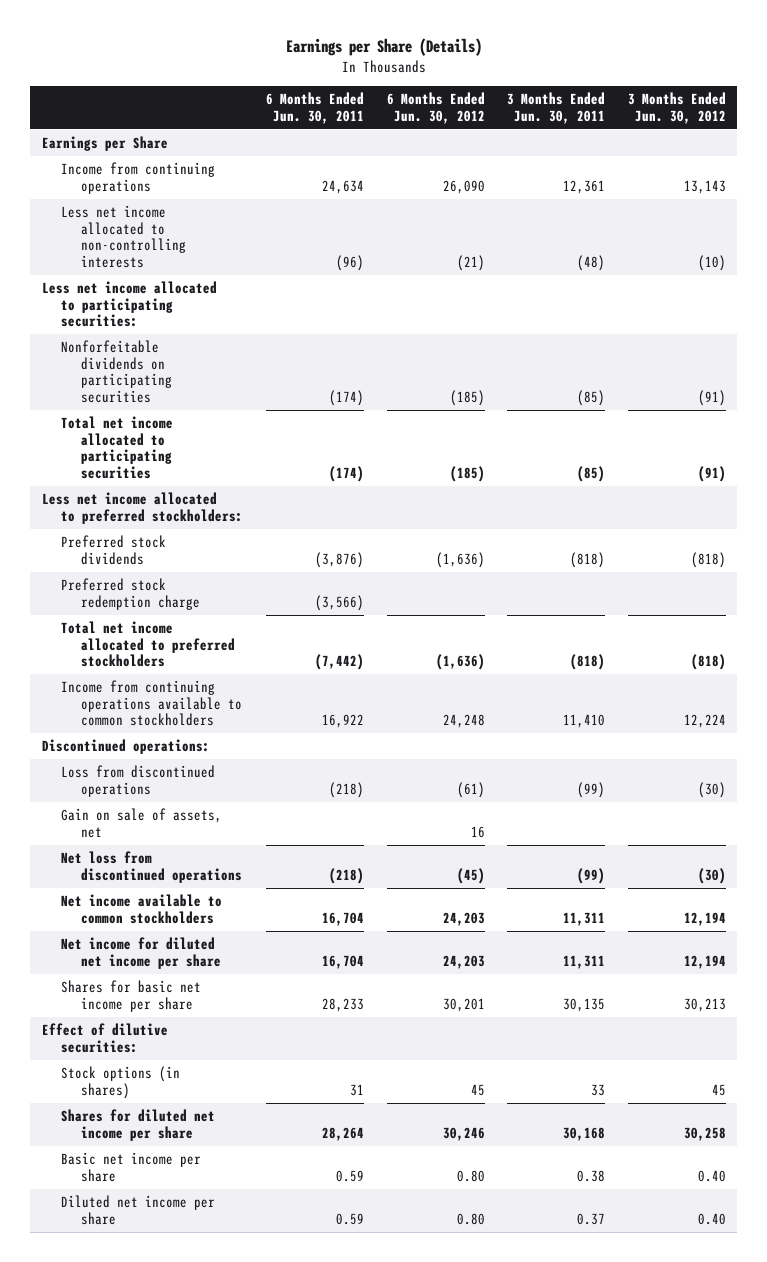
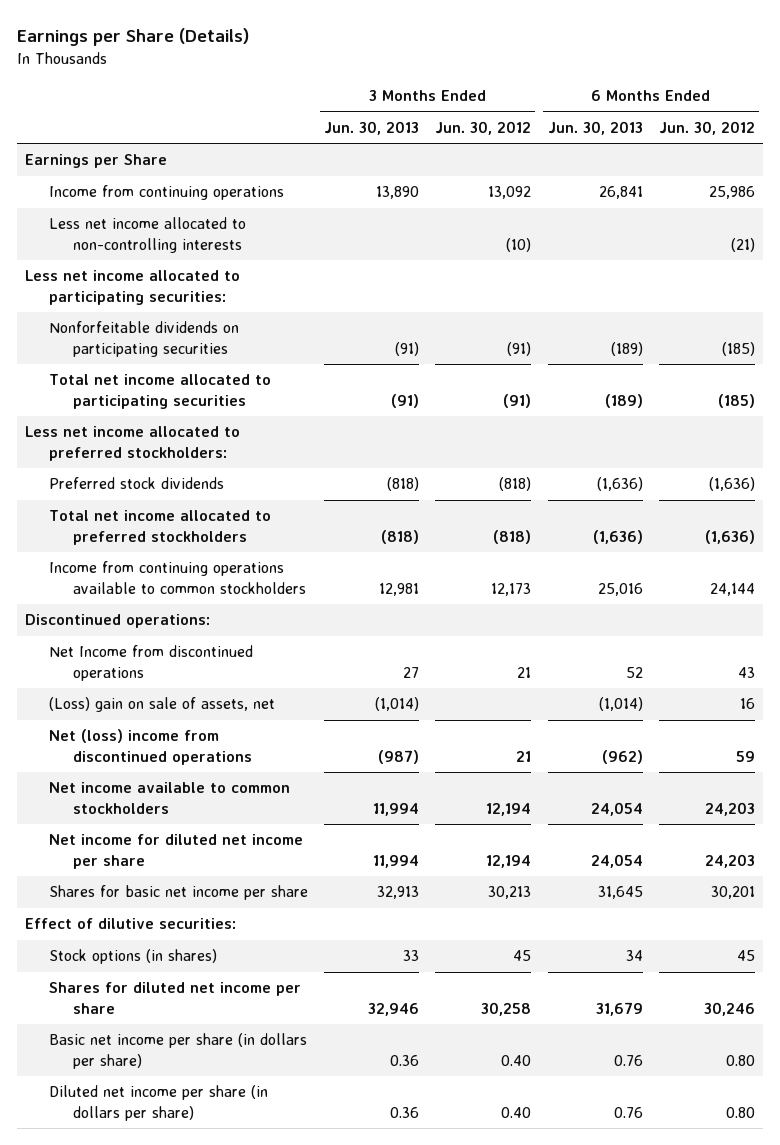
[265,91,364,124] 6 Months Ended Jun. 30, 2011 -> none
[507,91,606,124] 3 Months Ended Jun. 30, 2011 -> none
none -> [324,121,420,136] Jun. 30, 2013
none -> [547,121,643,136] Jun. 30, 2013
[442,179,485,194] 26,090 -> [708,186,755,200] 25,986
[683,179,726,194] 13,143 -> [488,186,532,200] 13,092
[61,578,201,610] Preferred stock redemption charge -> none
[442,714,485,729] 24,248 -> [709,582,755,596] 24,144
[683,714,726,729] 12,224 -> [491,582,532,596] 12,173
[61,765,216,797] Loss from discontinued operations -> [48,645,253,681] Net Income from discontinued operations
[456,781,485,798] (61) -> [737,666,755,678] 43
[697,781,726,798] (30) -> [517,666,532,678] 21
[61,808,223,838] Gain on sale of assets, net -> [48,697,275,713] (Loss) gain on sale of assets, net
[61,851,243,883] Net loss from discontinued operations -> [48,729,252,765] Net (loss) income from discontinued operations
[456,867,485,884] (45) -> [735,750,755,762] 59
[697,867,726,884] (30) -> [516,750,532,762] 21
[61,1152,202,1182] Basic net income per share -> [48,1033,307,1069] Basic net income per share (in dollars per share)
[61,1195,216,1225] Diluted net income per share -> [48,1085,268,1121] Diluted net income per share (in dollars per share)

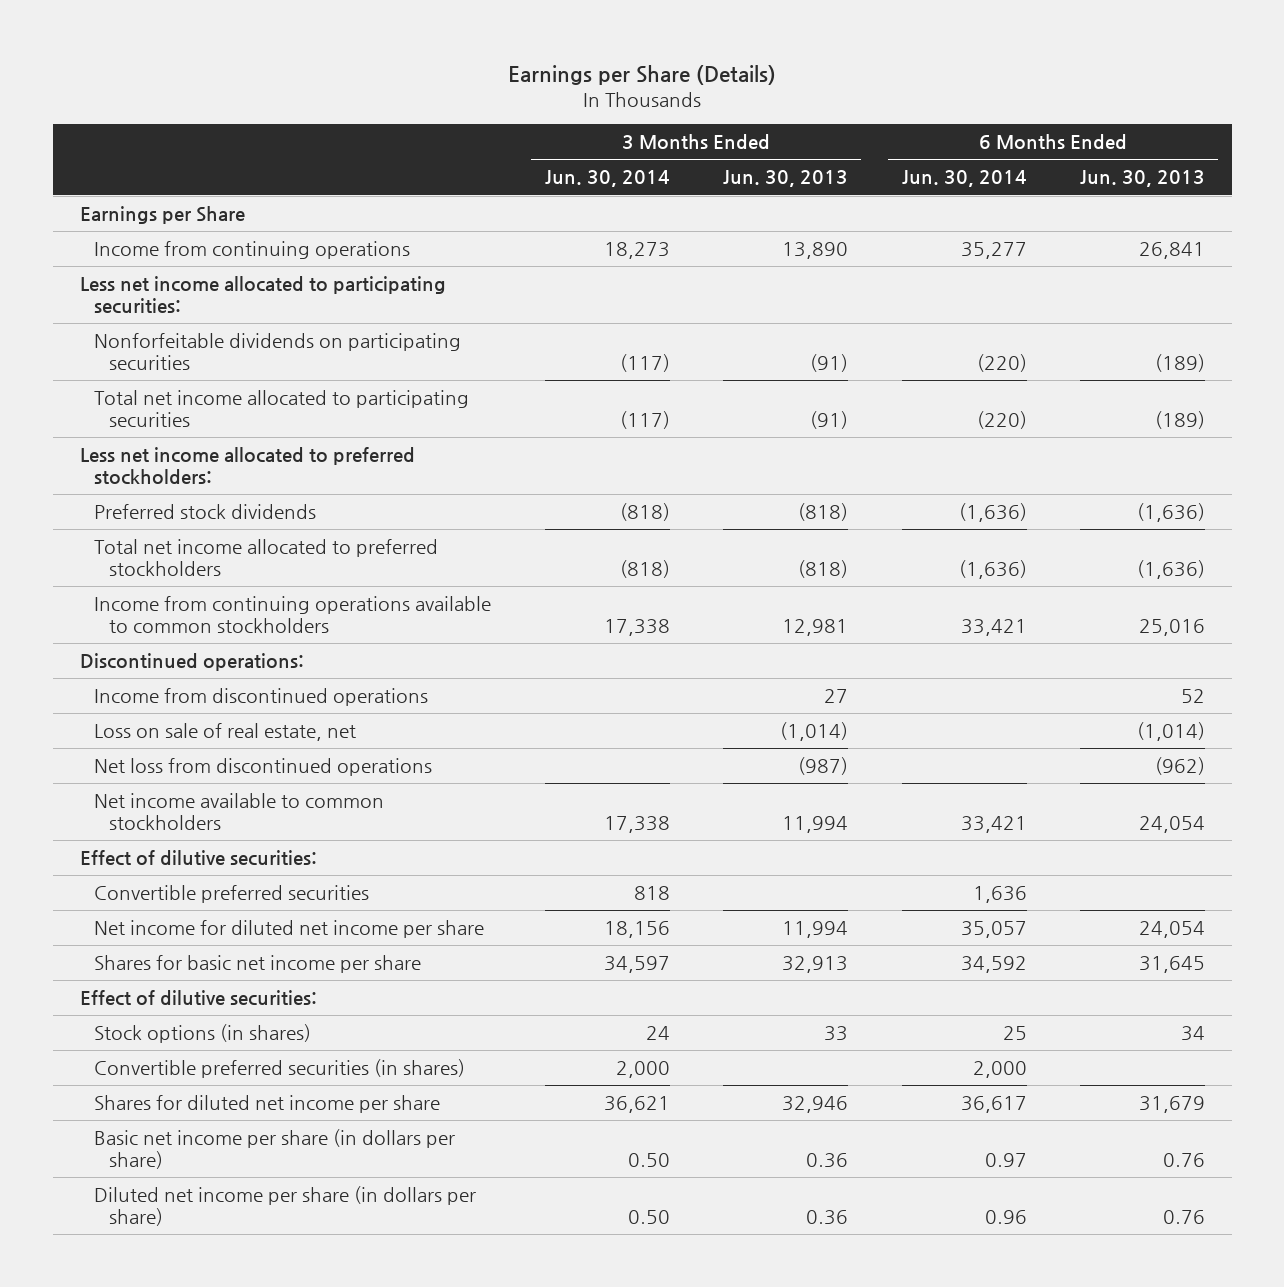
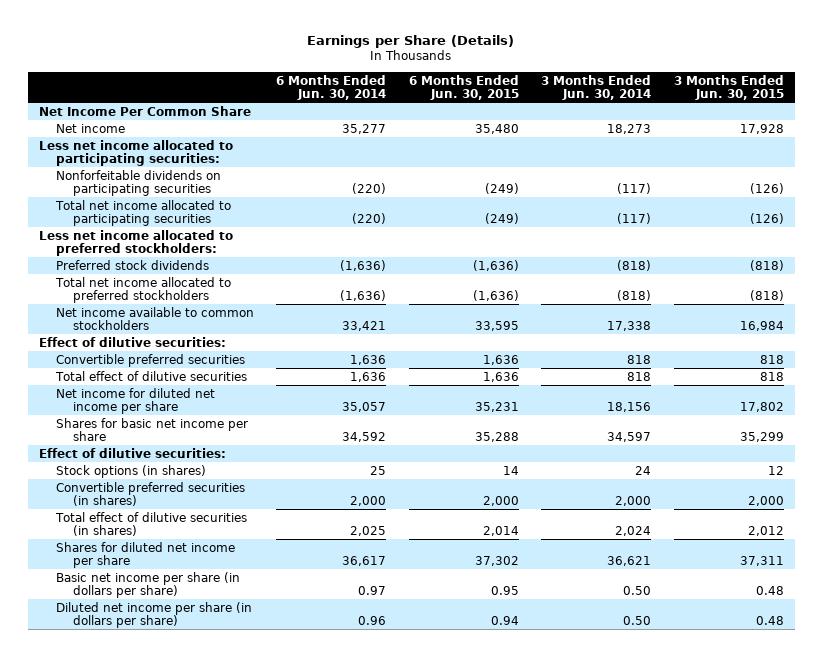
[723,170,849,188] Jun. 30, 2013 -> none
[1079,170,1205,188] Jun. 30, 2013 -> none
none -> [408,74,519,100] 6 Months Ended Jun. 30, 2015
none -> [673,74,784,100] 3 Months Ended Jun. 30, 2015
[79,206,245,225] Earnings per Share -> [38,105,251,116] Net Income Per Common Share
[94,241,411,260] Income from continuing operations -> [55,123,125,133] Net income
[94,596,492,634] Income from continuing operations available to common stockholders -> none
[79,653,304,672] Discontinued operations: -> none
[94,688,429,707] Income from discontinued operations -> none
[94,723,357,742] Loss on sale of real estate, net -> none
[94,758,433,777] Net loss from discontinued operations -> none
none -> [54,370,247,381] Total effect of dilutive securities
none -> [54,511,247,536] Total effect of dilutive securities (in shares)

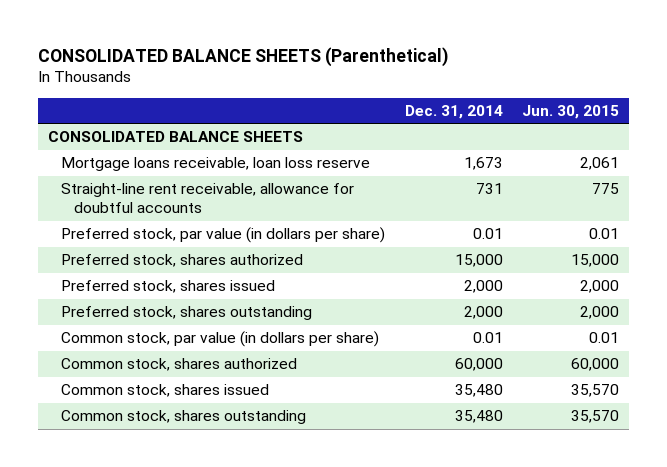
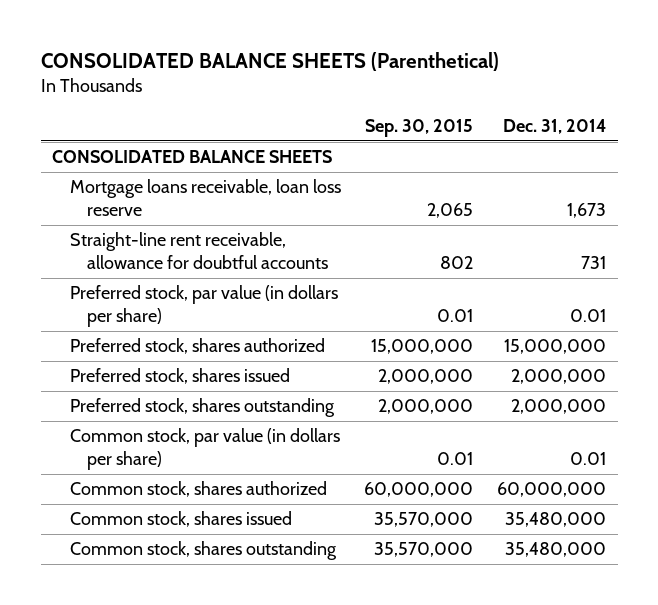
[522,105,620,120] Jun. 30, 2015 -> none
none -> [365,118,474,137] Sep. 30, 2015
[454,254,503,268] 15,000 -> [504,339,607,355] 15,000,000
[463,280,503,294] 2,000 -> [511,369,607,385] 2,000,000
[463,306,503,320] 2,000 -> [511,399,607,415] 2,000,000
[454,358,503,372] 60,000 -> [497,482,607,498] 60,000,000
[454,384,503,398] 35,480 -> [505,512,607,528] 35,480,000
[454,410,503,424] 35,480 -> [505,542,607,558] 35,480,000

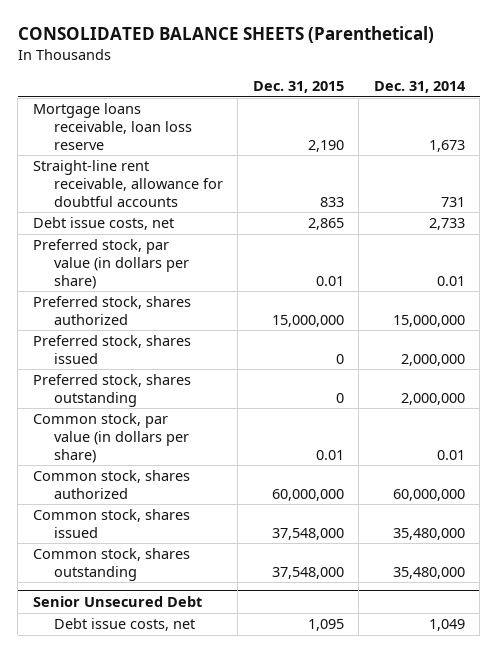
[365,118,474,137] Sep. 30, 2015 -> none
none -> [252,80,344,93] Dec. 31, 2015
[52,150,333,164] CONSOLIDATED BALANCE SHEETS -> none
none -> [32,217,174,231] Debt issue costs, net
none -> [32,595,202,607] Senior Unsecured Debt
none -> [53,618,195,632] Debt issue costs, net

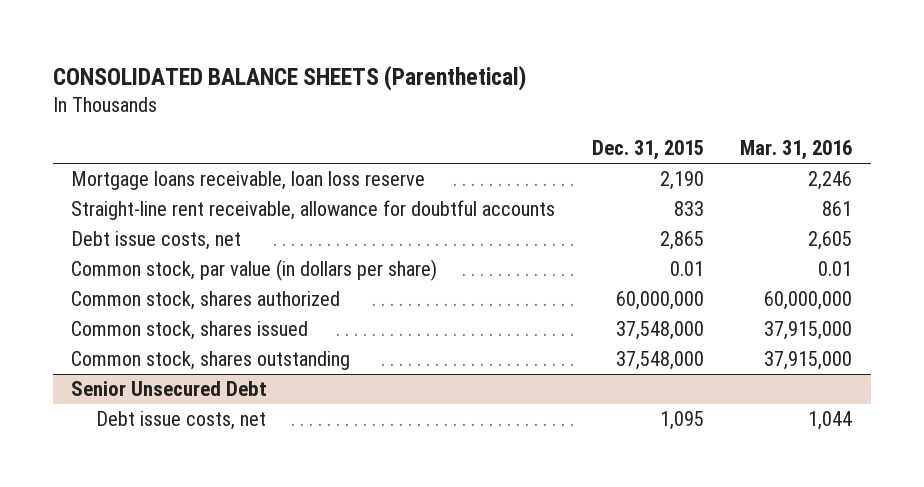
[373,80,466,93] Dec. 31, 2014 -> none
none -> [740,140,853,161] Mar. 31, 2016
[32,239,189,289] Preferred stock, par value (in dollars per share) -> none
[32,296,191,325] Preferred stock, shares authorized -> none
[32,335,191,364] Preferred stock, shares issued -> none
[32,374,191,407] Preferred stock, shares outstanding -> none

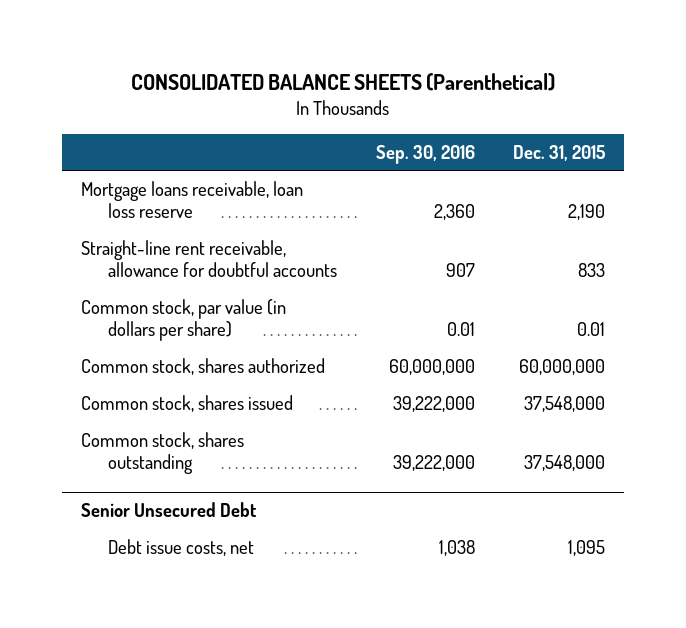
[740,140,853,161] Mar. 31, 2016 -> none
none -> [375,144,475,164] Sep. 30, 2016
[71,231,242,251] Debt issue costs, net -> none

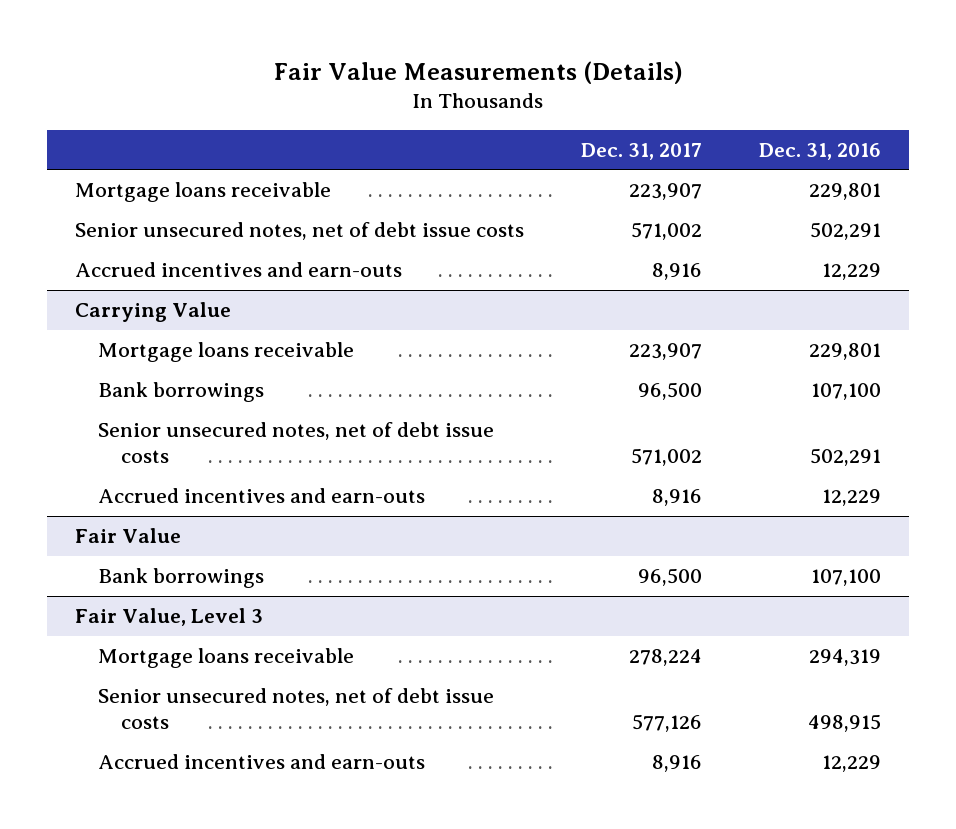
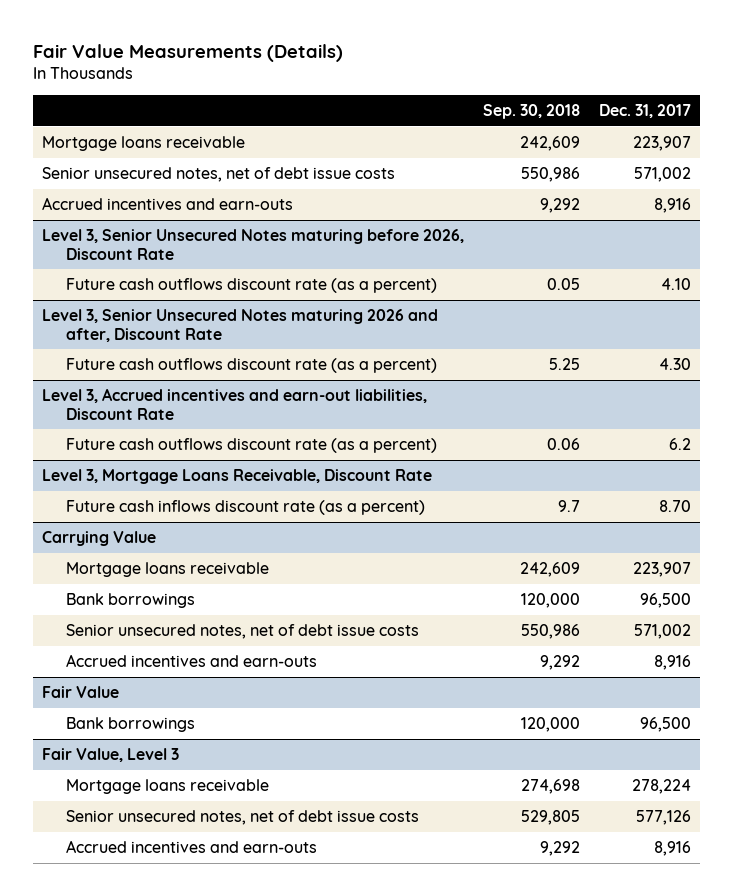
[759,142,882,160] Dec. 31, 2016 -> none
none -> [483,104,581,120] Sep. 30, 2018
none -> [42,229,465,260] Level 3, Senior Unsecured Notes maturing before 2026, Discount Rate
none -> [65,278,437,294] Future cash outflows discount rate (as a percent)
none -> [42,309,439,342] Level 3, Senior Unsecured Notes maturing 2026 and after, Discount Rate
none -> [65,358,437,374] Future cash outflows discount rate (as a percent)
none -> [42,388,428,420] Level 3, Accrued incentives and earn-out liabilities, Discount Rate
none -> [65,438,437,454] Future cash outflows discount rate (as a percent)
none -> [42,469,433,485] Level 3, Mortgage Loans Receivable, Discount Rate
none -> [65,500,425,516] Future cash inflows discount rate (as a percent)

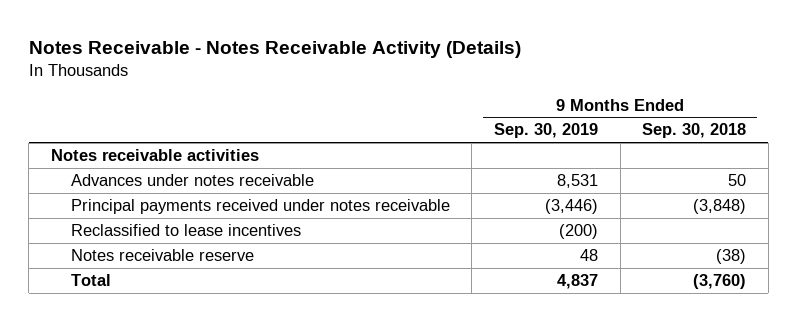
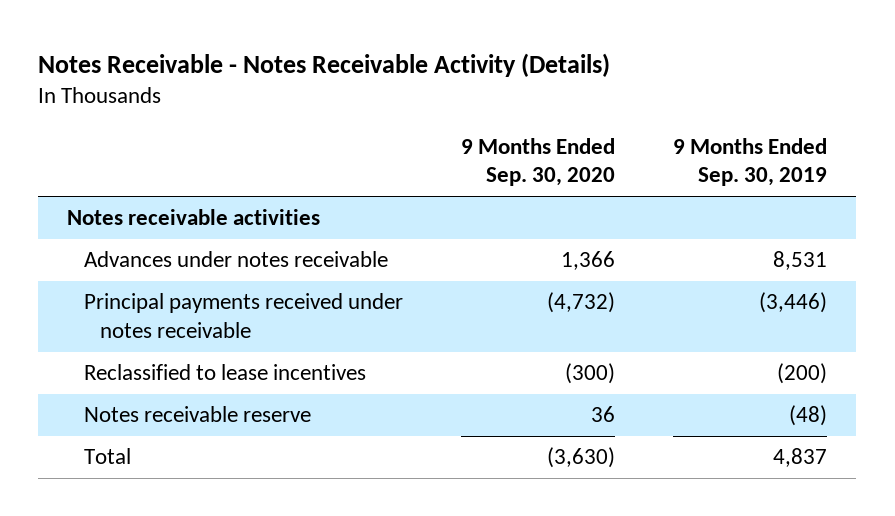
[642,123,747,139] Sep. 30, 2018 -> none
none -> [461,138,616,187] 9 Months Ended Sep. 30, 2020
[580,249,599,262] 48 -> [789,405,828,427] (48)

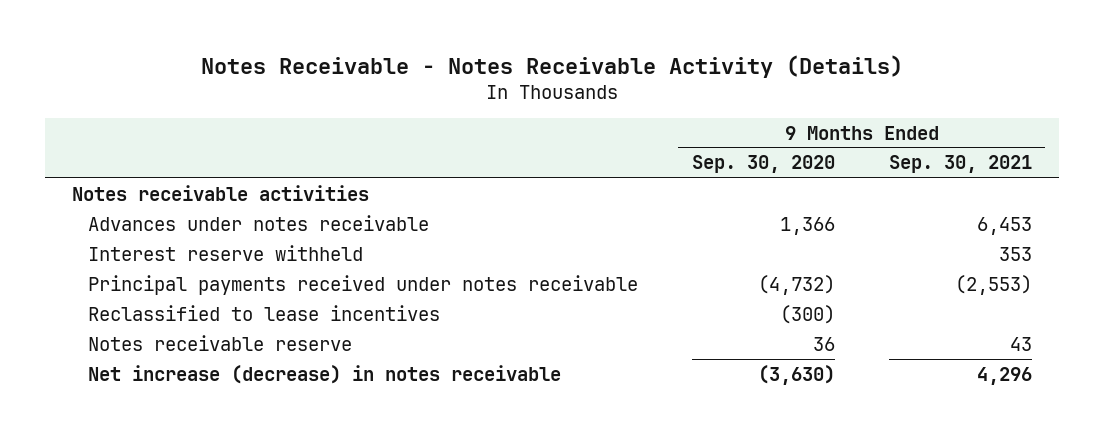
[673,138,828,187] 9 Months Ended Sep. 30, 2019 -> none
none -> [888,155,1032,174] Sep. 30, 2021
none -> [87,244,363,261] Interest reserve withheld
[83,448,131,465] Total -> [87,364,561,384] Net increase (decrease) in notes receivable

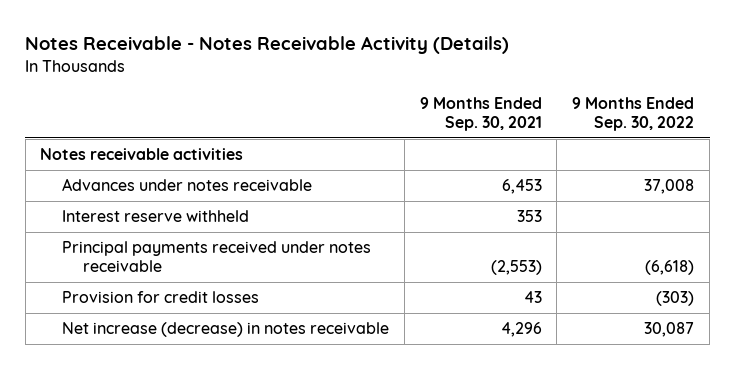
[691,155,835,174] Sep. 30, 2020 -> none
none -> [572,97,695,131] 9 Months Ended Sep. 30, 2022
[87,304,440,321] Reclassified to lease incentives -> none
[87,334,352,351] Notes receivable reserve -> none
none -> [61,291,259,304] Provision for credit losses

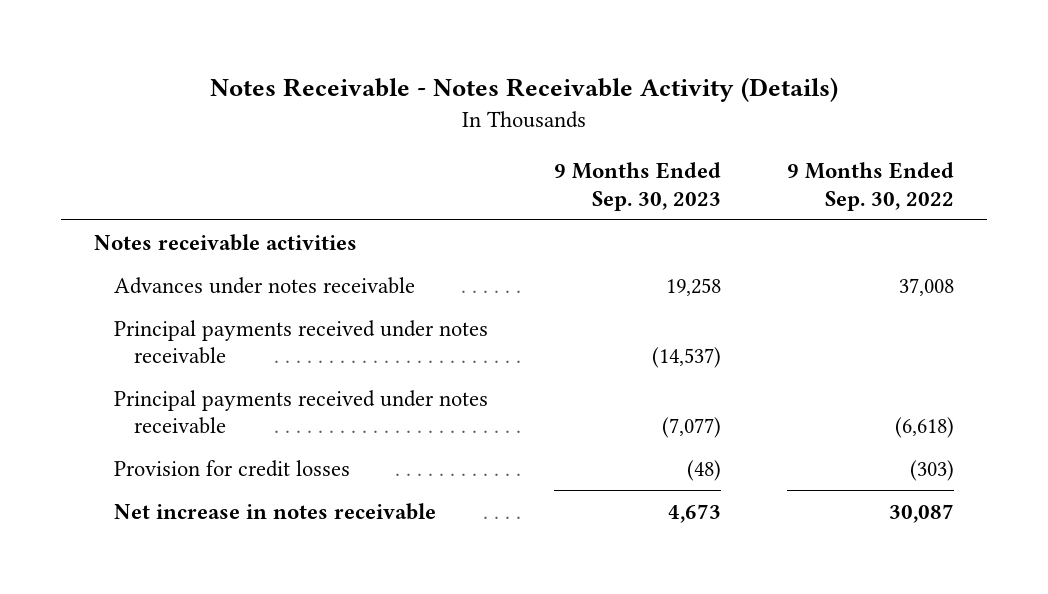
[419,97,542,131] 9 Months Ended Sep. 30, 2021 -> none
none -> [554,162,722,211] 9 Months Ended Sep. 30, 2023
[61,210,249,223] Interest reserve withheld -> none
none -> [114,319,489,365] Principal payments received under notes receivable
[61,322,389,338] Net increase (decrease) in notes receivable -> [114,502,437,520] Net increase in notes receivable

